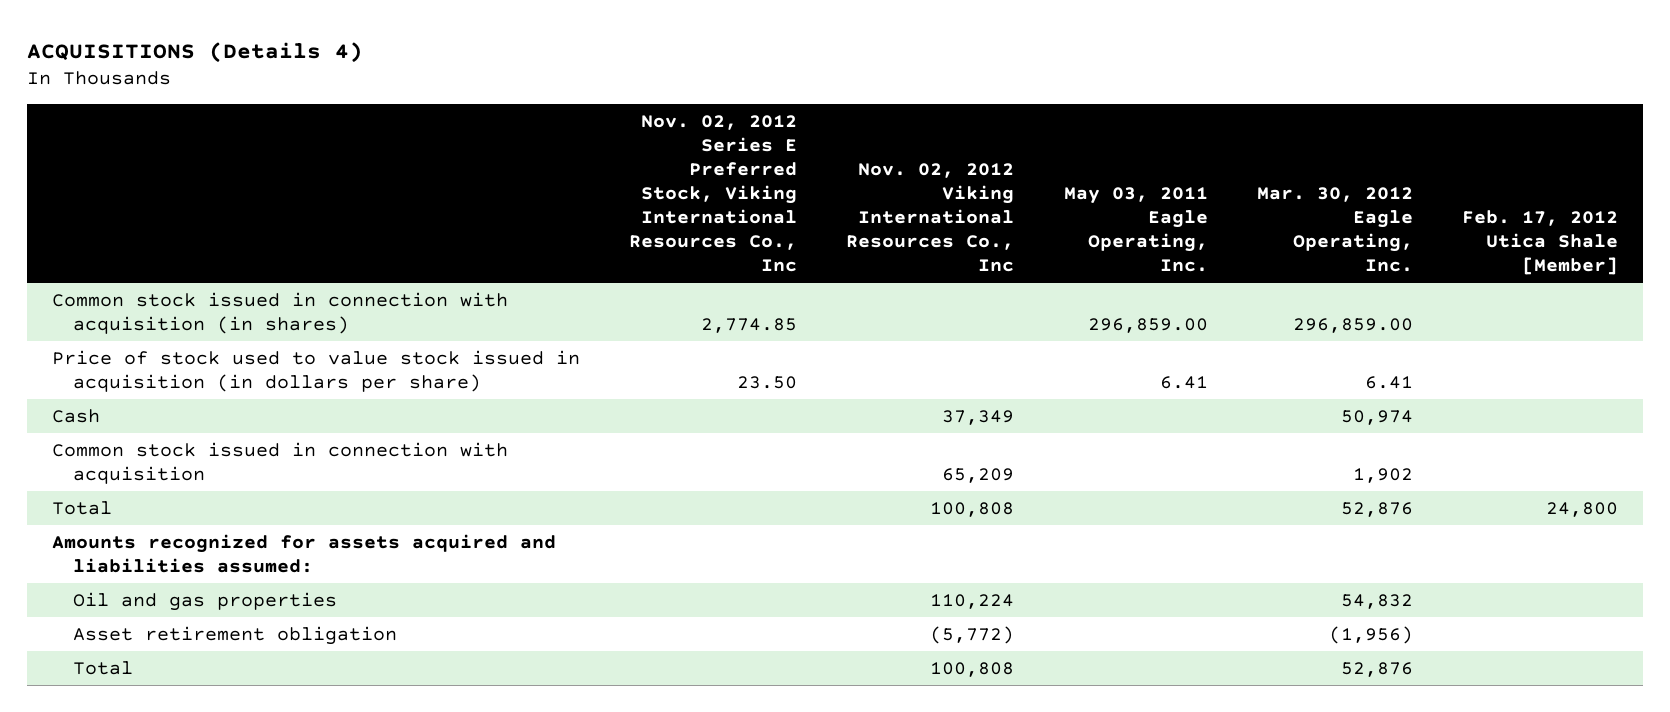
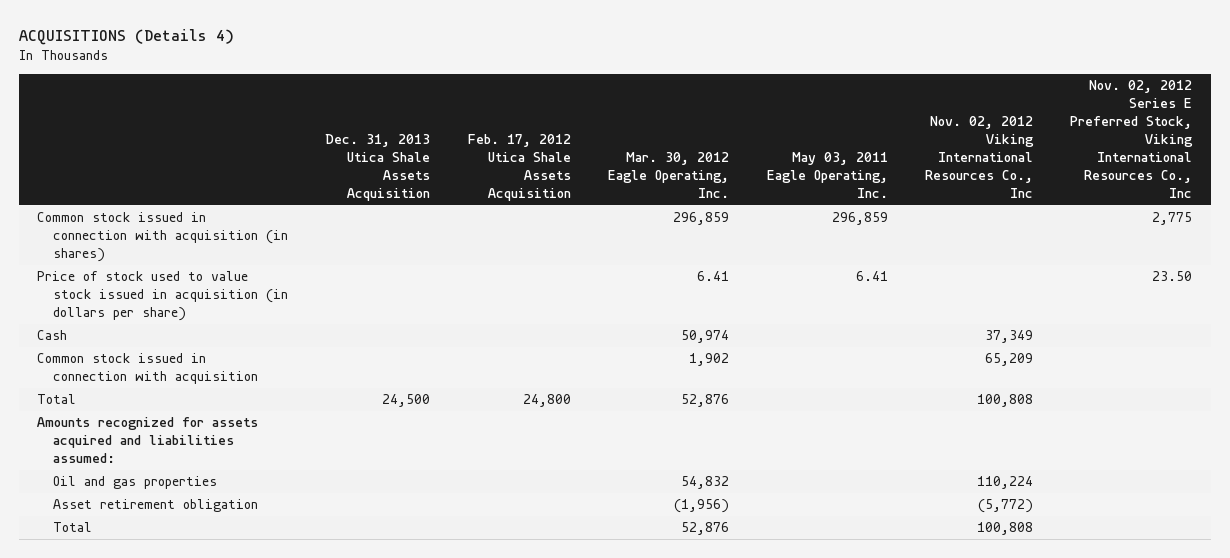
[1462,209,1619,275] Feb. 17, 2012 Utica Shale [Member] -> none
none -> [325,134,431,202] Dec. 31, 2013 Utica Shale Assets Acquisition
none -> [467,134,571,202] Feb. 17, 2012 Utica Shale Assets Acquisition
[700,317,797,333] 2,774.85 -> [1152,212,1193,226] 2,775
[1087,317,1208,333] 296,859.00 -> [831,212,888,226] 296,859
[1292,317,1413,333] 296,859.00 -> [673,212,730,226] 296,859

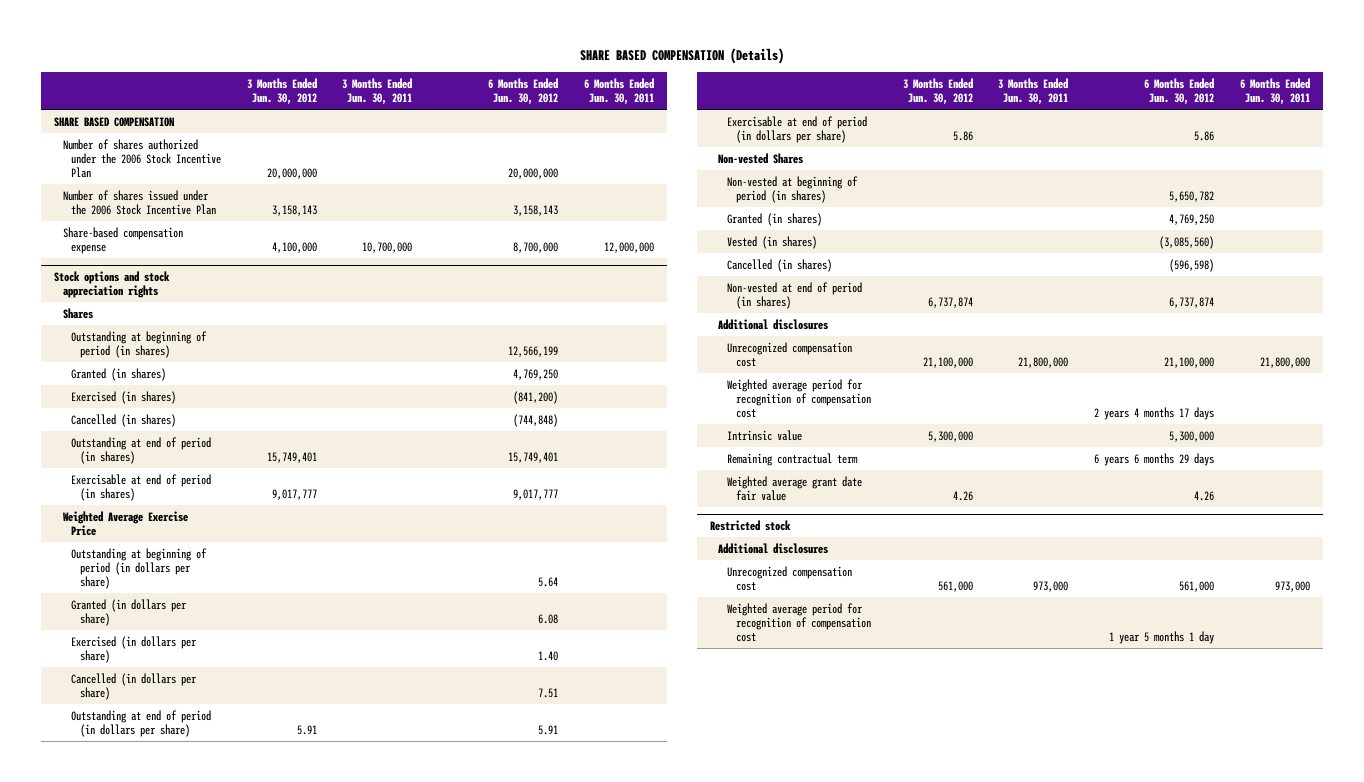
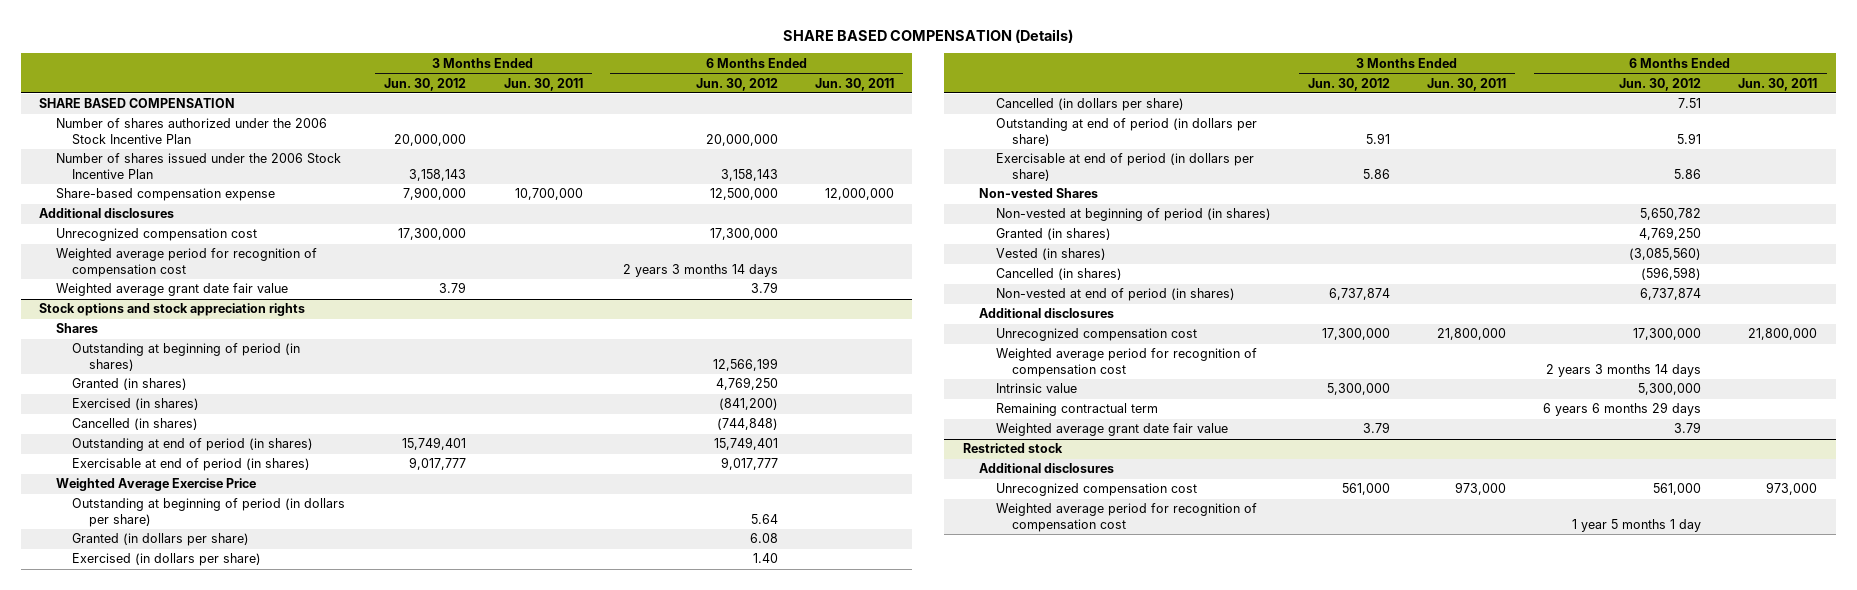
[271,241,317,253] 4,100,000 -> [403,187,467,201] 7,900,000
[513,241,559,253] 8,700,000 -> [709,188,778,201] 12,500,000
none -> [39,208,175,219] Additional disclosures
none -> [55,228,257,242] Unrecognized compensation cost
none -> [55,248,317,278] Weighted average period for recognition of compensation cost
none -> [55,283,288,297] Weighted average grant date fair value
[922,356,973,368] 21,100,000 -> [1321,328,1390,341] 17,300,000
[1164,356,1215,368] 21,100,000 -> [1633,328,1702,341] 17,300,000
[1094,407,1215,421] 2 years 4 months 17 days -> [1546,364,1702,378] 2 years 3 months 14 days
[952,490,973,501] 4.26 -> [1362,422,1390,434] 3.79
[1194,490,1215,501] 4.26 -> [1674,422,1702,434] 3.79

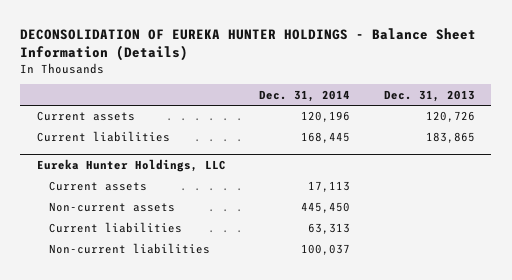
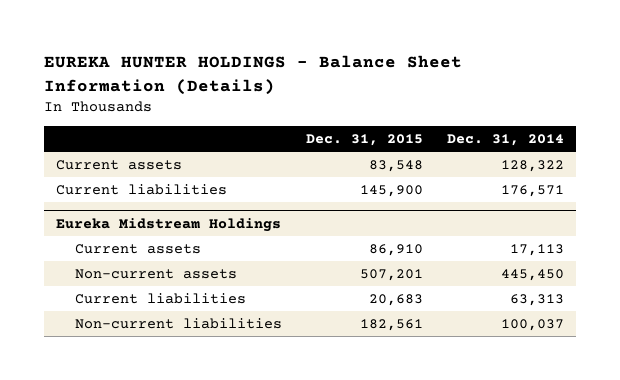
[20,27,477,61] DECONSOLIDATION OF EUREKA HUNTER HOLDINGS - Balance Sheet Information (Details) -> [43,55,462,95] EUREKA HUNTER HOLDINGS - Balance Sheet Information (Details)
[383,89,475,102] Dec. 31, 2013 -> none
none -> [305,134,423,147] Dec. 31, 2015
[36,159,226,173] Eureka Hunter Holdings, LLC -> none
[301,111,351,123] 120,196 -> [501,159,565,172] 128,322
[301,132,351,144] 168,445 -> [501,184,565,197] 176,571
none -> [55,217,281,232] Eureka Midstream Holdings

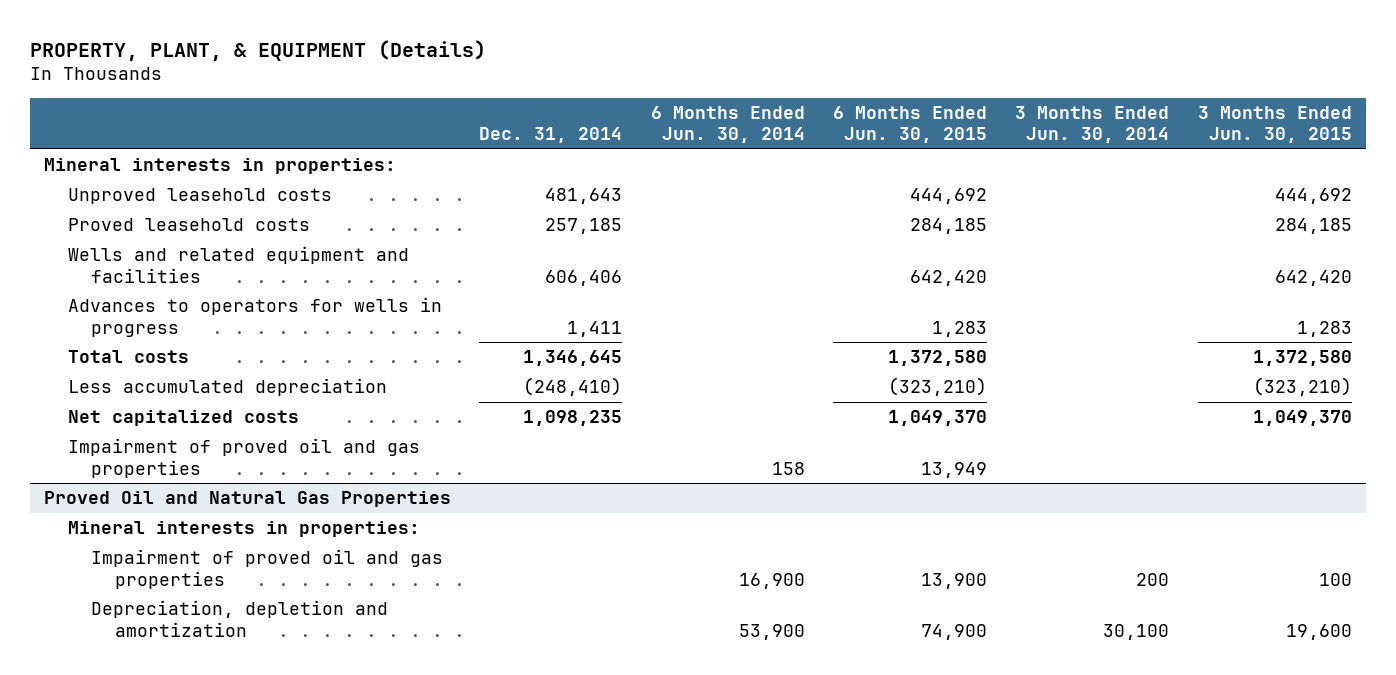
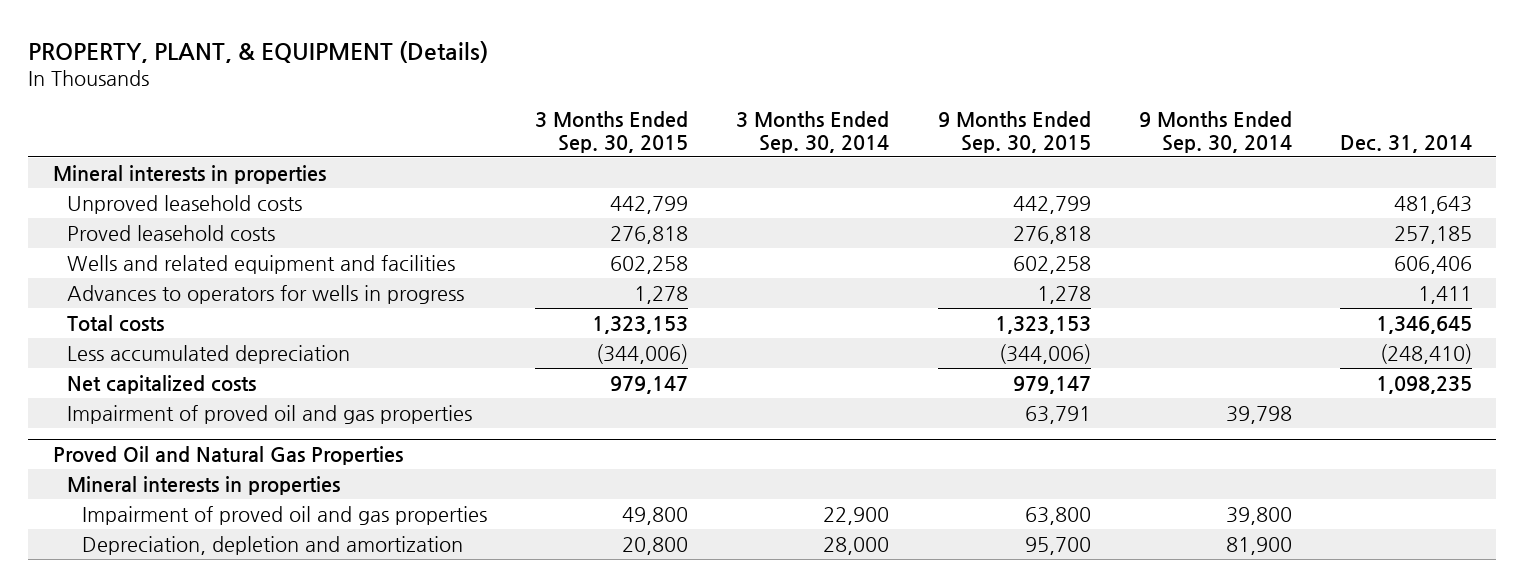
[650,106,805,144] 6 Months Ended Jun. 30, 2014 -> none
[833,106,988,144] 6 Months Ended Jun. 30, 2015 -> none
[1015,106,1170,144] 3 Months Ended Jun. 30, 2014 -> none
[1197,106,1352,144] 3 Months Ended Jun. 30, 2015 -> none
none -> [535,111,689,153] 3 Months Ended Sep. 30, 2015
none -> [736,111,890,153] 3 Months Ended Sep. 30, 2014
none -> [937,111,1091,153] 9 Months Ended Sep. 30, 2015
none -> [1138,111,1292,153] 9 Months Ended Sep. 30, 2014
[44,158,397,175] Mineral interests in properties: -> [52,164,326,184] Mineral interests in properties
[67,521,420,538] Mineral interests in properties: -> [67,475,341,495] Mineral interests in properties

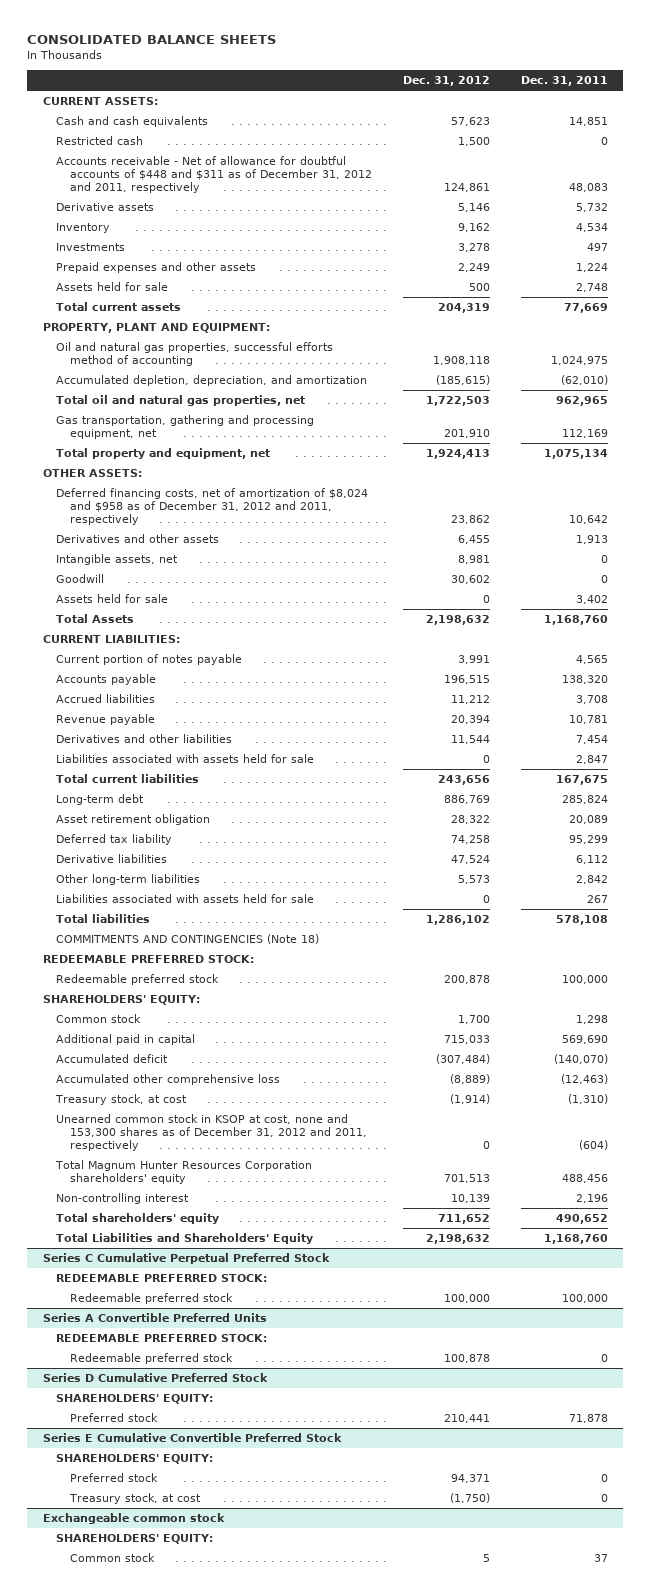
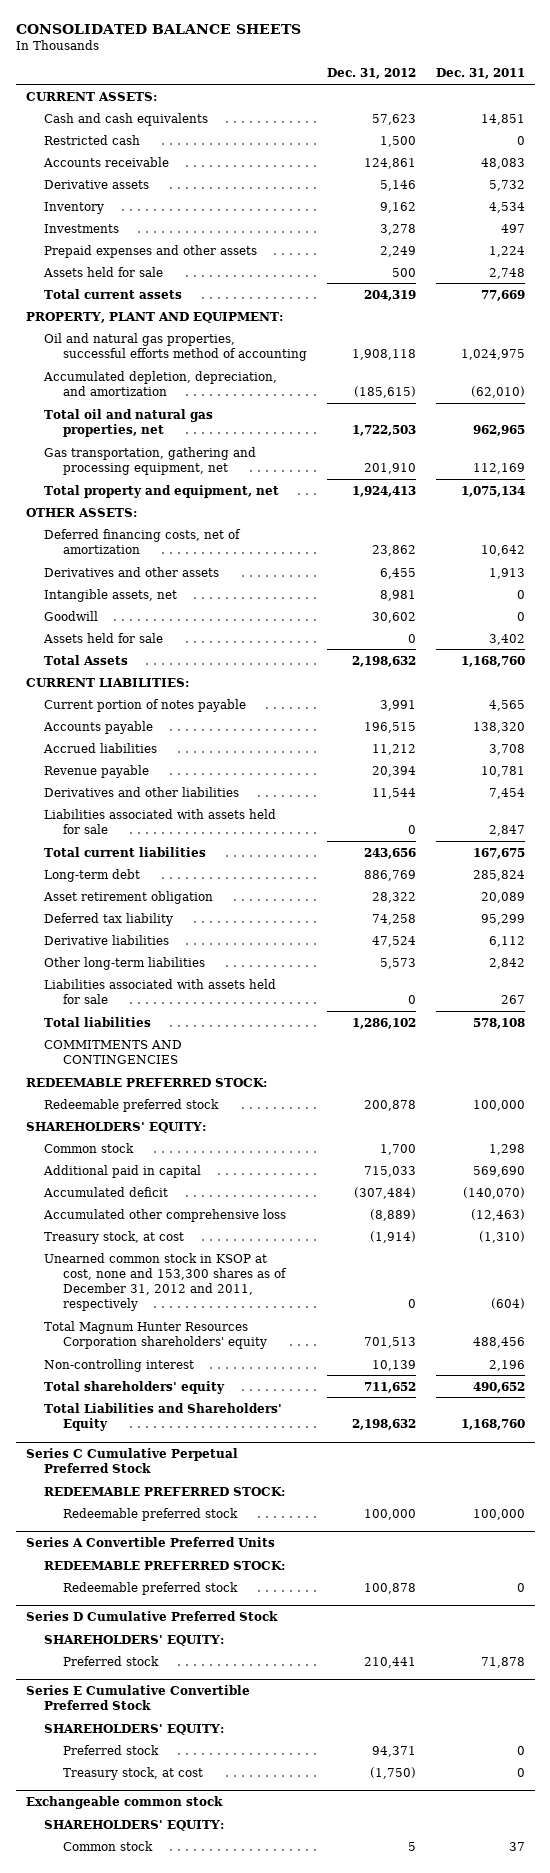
[56,156,373,194] Accounts receivable - Net of allowance for doubtful accounts of $448 and $311 as of December 31, 2012 and 2011, respectively -> [43,156,170,167] Accounts receivable
[56,488,369,526] Deferred financing costs, net of amortization of $8,024 and $958 as of December 31, 2012 and 2011, respectively -> [44,528,242,554] Deferred financing costs, net of amortization
[56,934,320,945] COMMITMENTS AND CONTINGENCIES (Note 18) -> [44,1039,183,1064] COMMITMENTS AND CONTINGENCIES

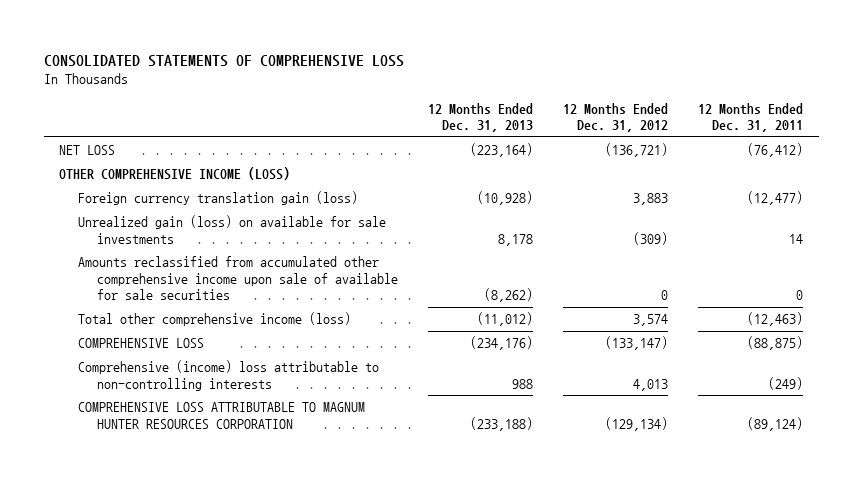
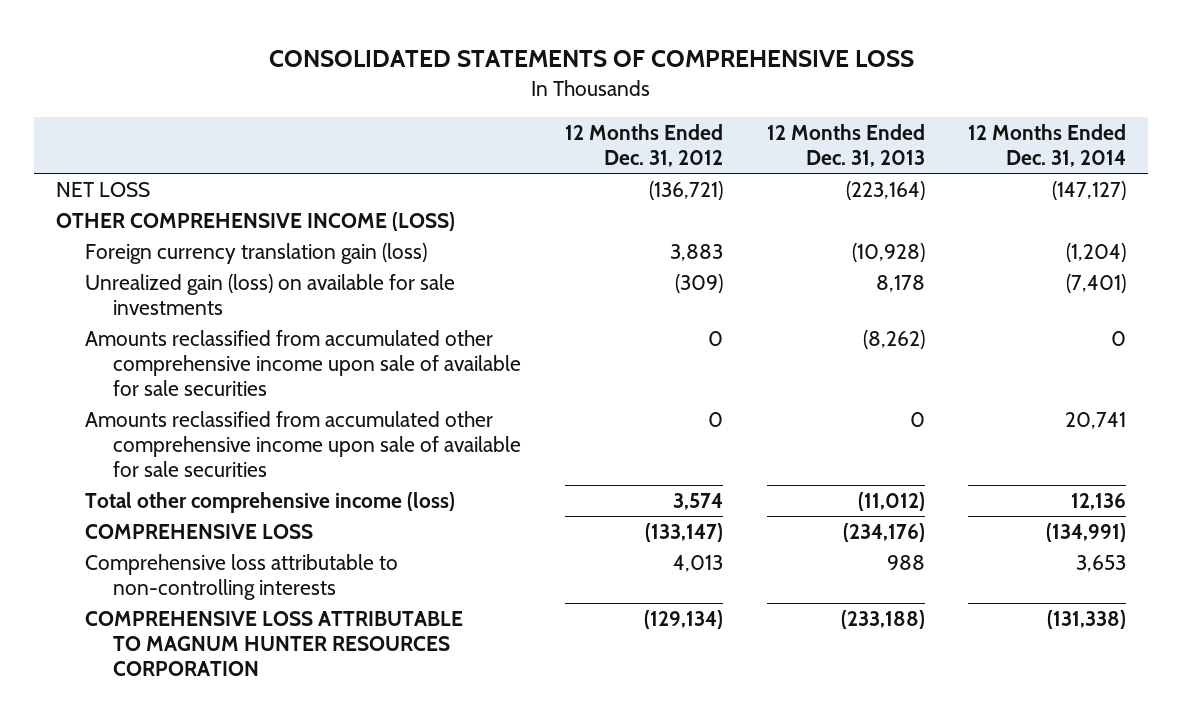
[698,102,804,133] 12 Months Ended Dec. 31, 2011 -> none
none -> [968,123,1127,167] 12 Months Ended Dec. 31, 2014
none -> [84,411,522,478] Amounts reclassified from accumulated other comprehensive income upon sale of available for sale securities
[78,360,380,391] Comprehensive (income) loss attributable to non-controlling interests -> [84,554,398,601] Comprehensive loss attributable to non-controlling interests

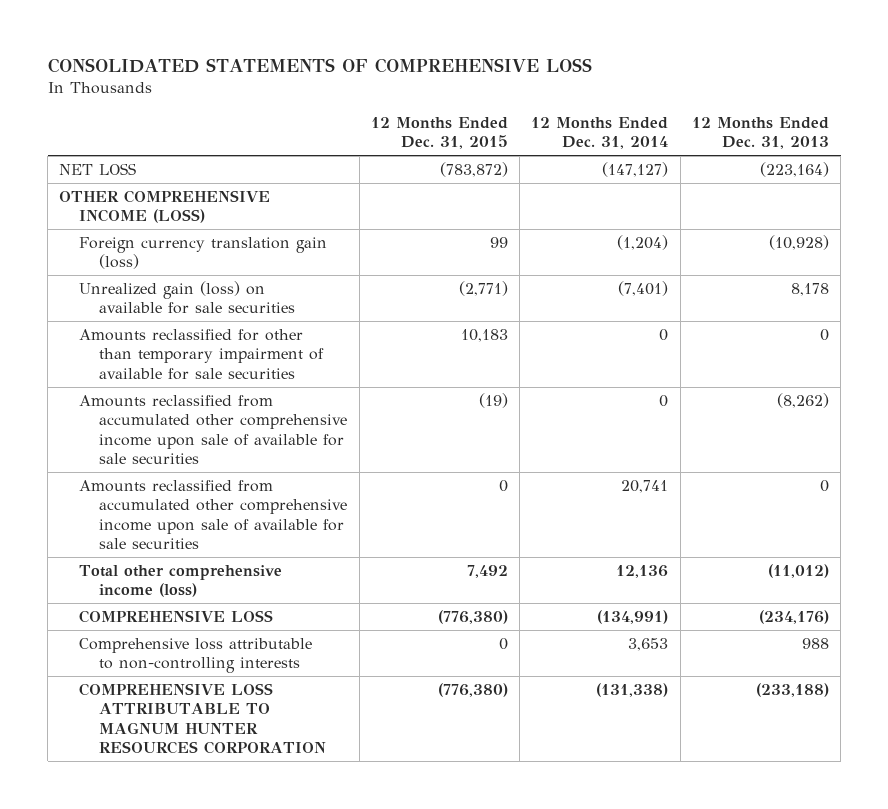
[565,123,724,167] 12 Months Ended Dec. 31, 2012 -> none
none -> [370,116,508,150] 12 Months Ended Dec. 31, 2015
[84,274,455,316] Unrealized gain (loss) on available for sale investments -> [79,280,296,315] Unrealized gain (loss) on available for sale securities
none -> [79,328,325,380] Amounts reclassified for other than temporary impairment of available for sale securities

